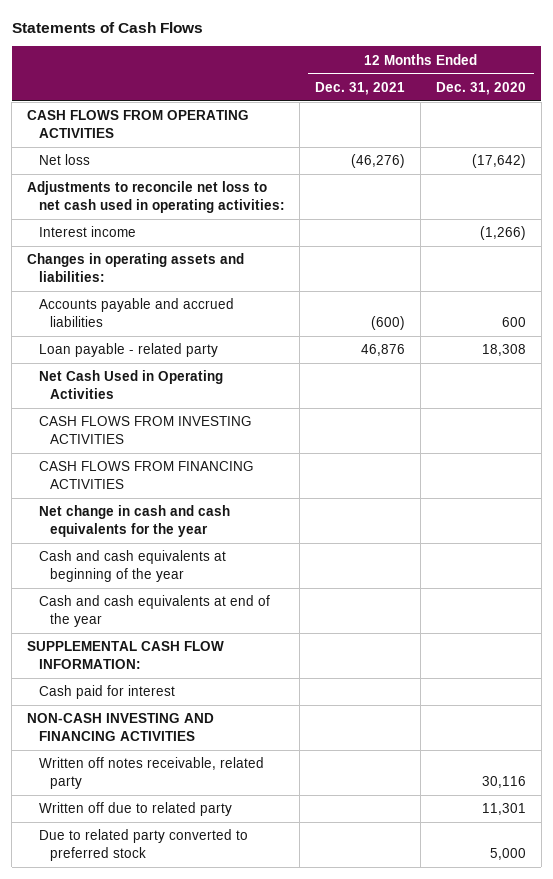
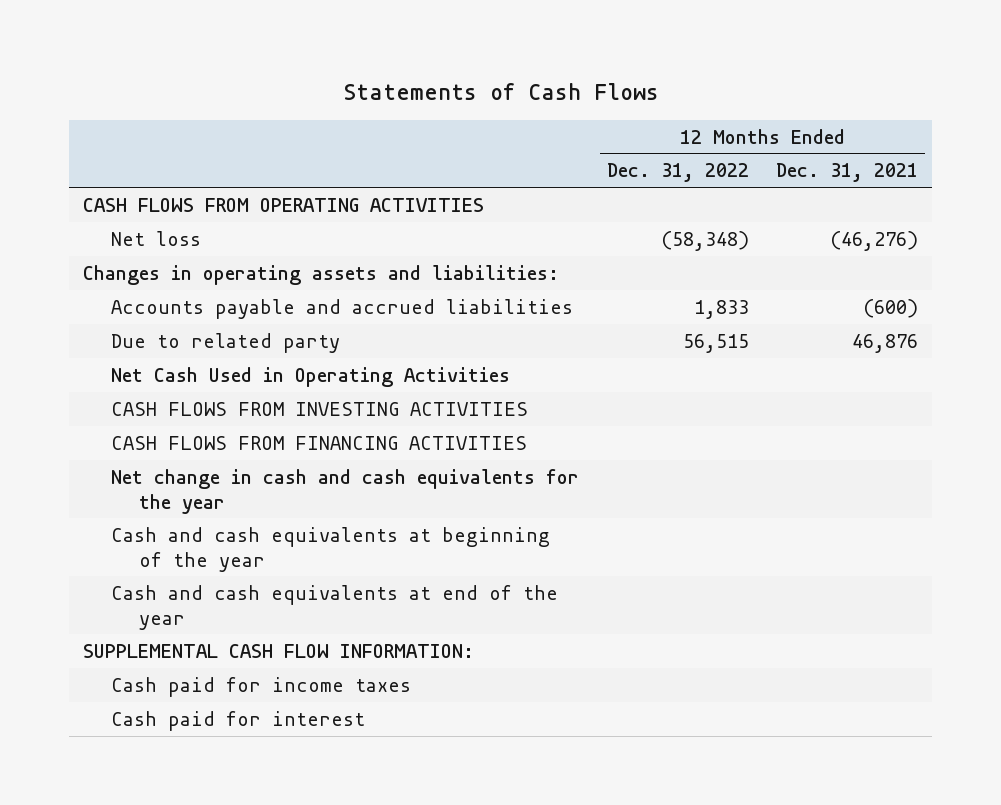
[435,81,526,95] Dec. 31, 2020 -> none
none -> [606,163,749,183] Dec. 31, 2022
[27,181,285,213] Adjustments to reconcile net loss to net cash used in operating activities: -> none
[38,226,136,238] Interest income -> none
[38,343,218,358] Loan payable - related party -> [110,332,340,353] Due to related party
none -> [110,676,411,697] Cash paid for income taxes
[27,713,215,741] NON-CASH INVESTING AND FINANCING ACTIVITIES -> none
[38,757,264,789] Written off notes receivable, related party -> none
[38,802,232,817] Written off due to related party -> none
[38,829,248,861] Due to related party converted to preferred stock -> none

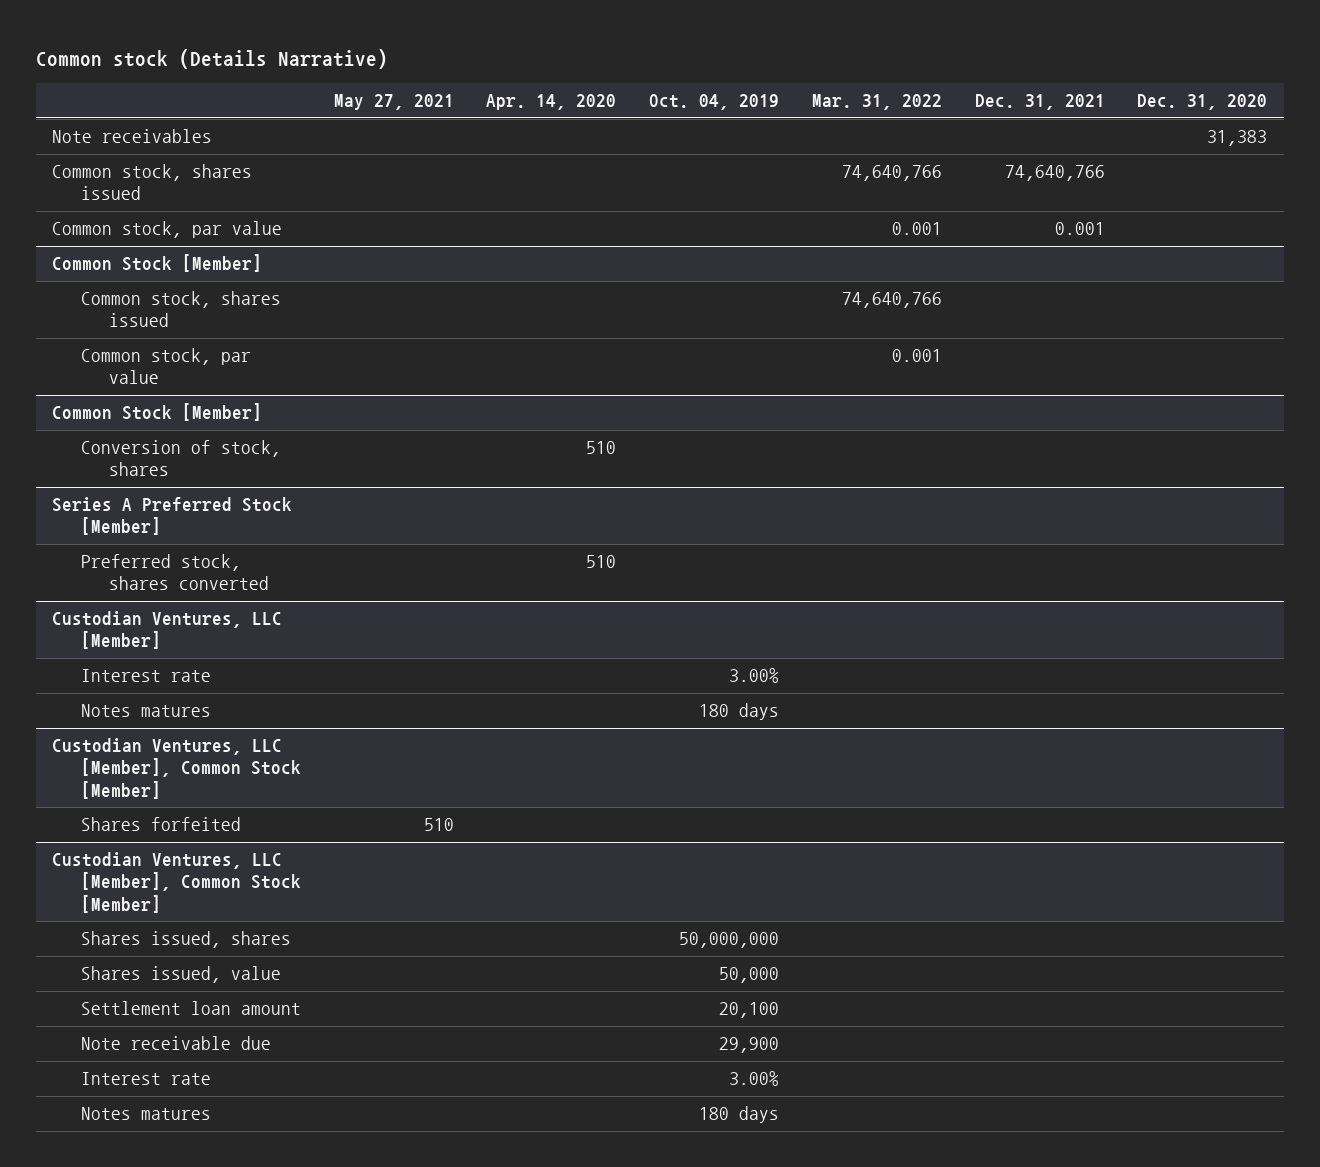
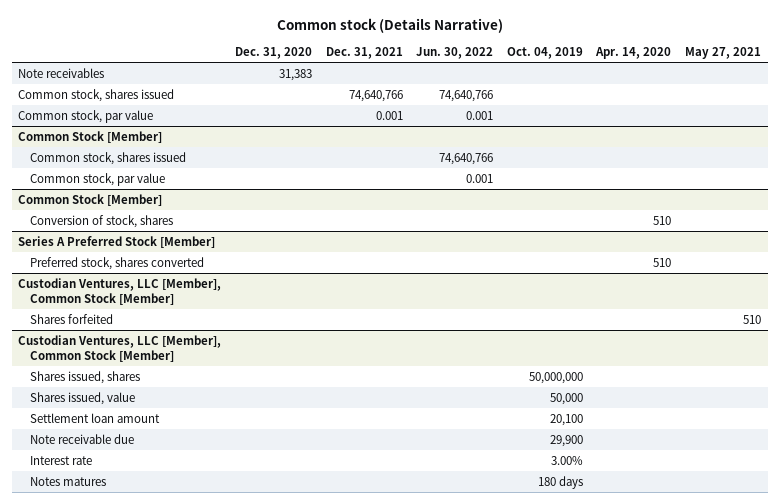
[811,94,942,111] Mar. 31, 2022 -> none
none -> [416,47,494,60] Jun. 30, 2022
[52,611,283,650] Custodian Ventures, LLC [Member] -> none
[80,669,211,683] Interest rate -> none
[80,704,211,718] Notes matures -> none

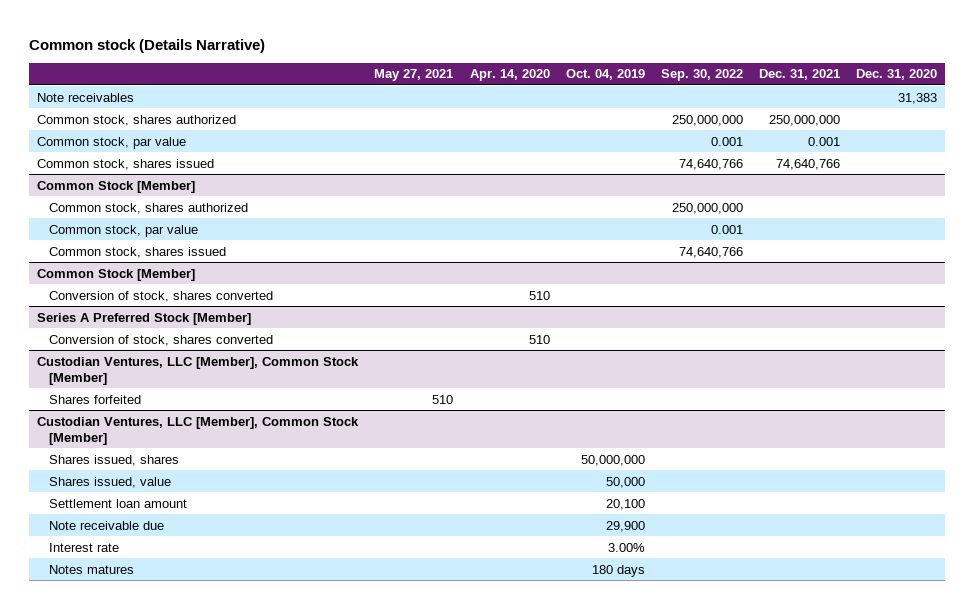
[416,47,494,60] Jun. 30, 2022 -> none
none -> [661,69,744,82] Sep. 30, 2022
none -> [37,114,237,126] Common stock, shares authorized
[18,88,175,102] Common stock, shares issued -> [37,158,215,170] Common stock, shares issued
none -> [48,202,248,214] Common stock, shares authorized
[30,151,187,165] Common stock, shares issued -> [48,246,226,258] Common stock, shares issued
[30,214,174,228] Conversion of stock, shares -> [48,290,273,302] Conversion of stock, shares converted
[30,256,205,270] Preferred stock, shares converted -> [48,334,273,346] Conversion of stock, shares converted

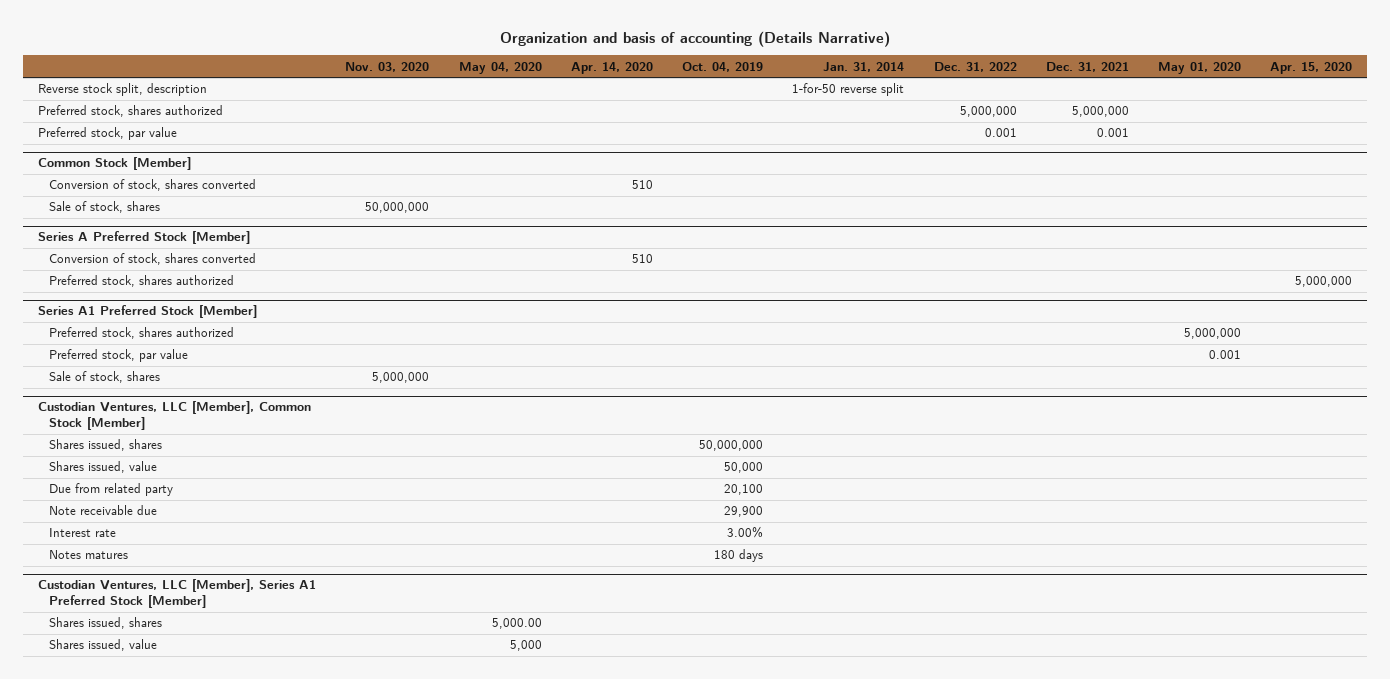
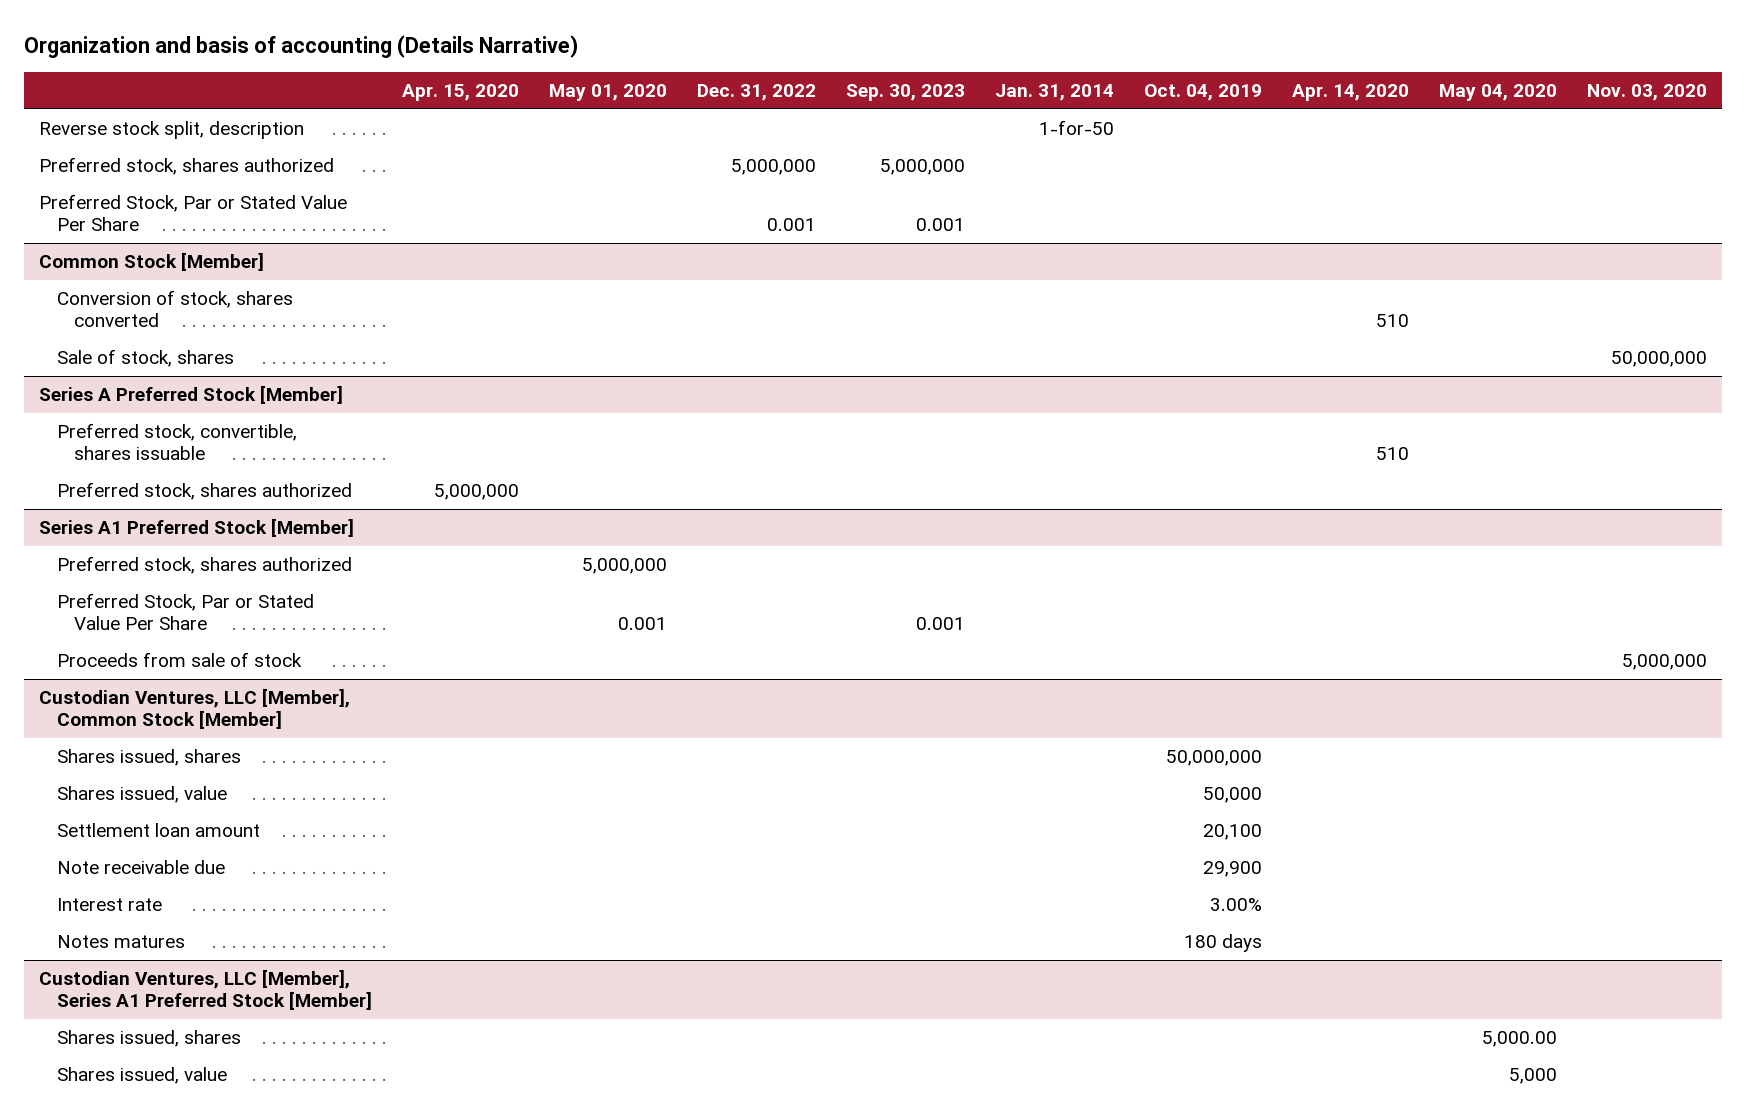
[1045,61,1129,72] Dec. 31, 2021 -> none
none -> [845,84,965,102] Sep. 30, 2023
[792,83,905,97] 1-for-50 reverse split -> [1038,120,1114,136] 1-for-50
[38,127,178,141] Preferred stock, par value -> [38,194,347,232] Preferred Stock, Par or Stated Value Per Share
[48,253,256,266] Conversion of stock, shares converted -> none
none -> [56,423,297,461] Preferred stock, convertible, shares issuable
[48,349,188,363] Preferred stock, par value -> [56,593,314,631] Preferred Stock, Par or Stated Value Per Share
[48,371,160,384] Sale of stock, shares -> [56,652,302,668] Proceeds from sale of stock
[48,483,173,497] Due from related party -> none
none -> [56,823,260,838] Settlement loan amount

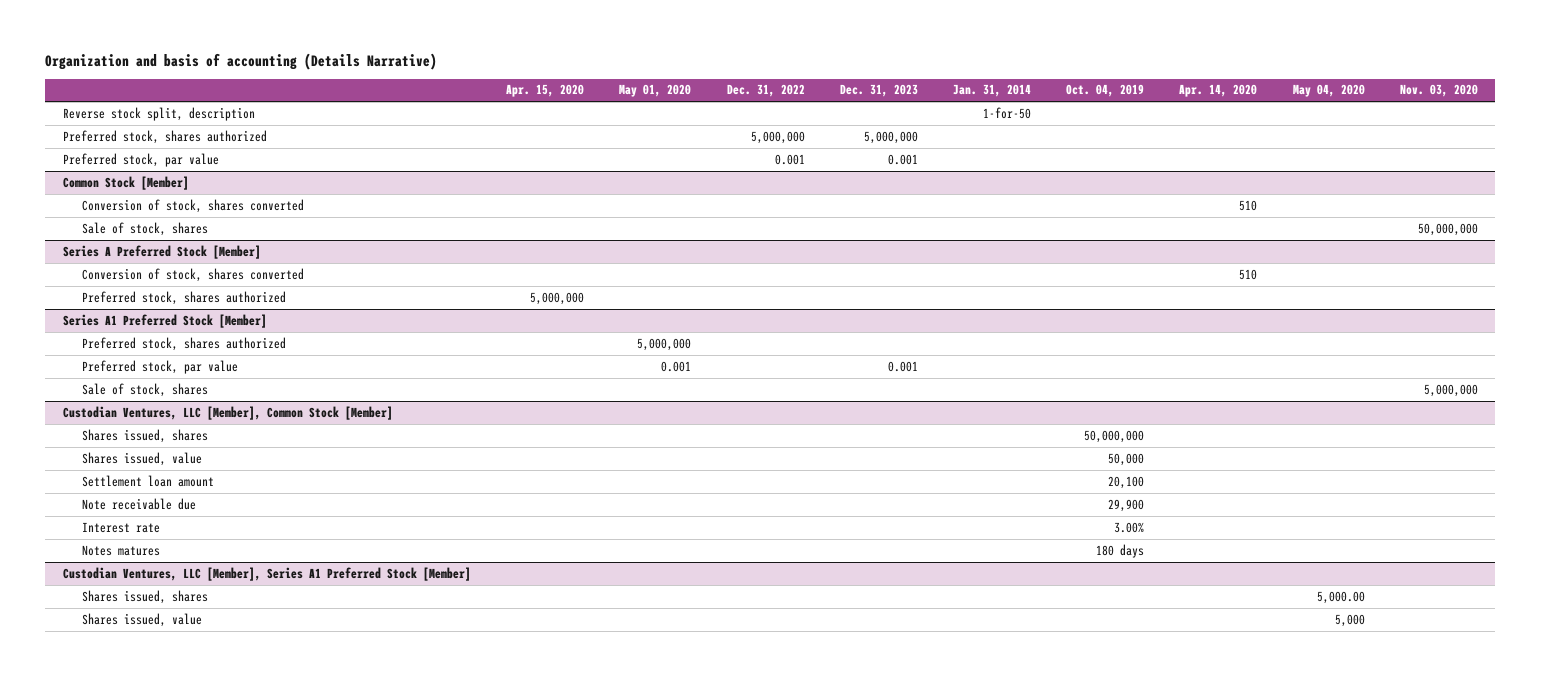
[845,84,965,102] Sep. 30, 2023 -> none
none -> [839,84,918,98] Dec. 31, 2023
[38,194,347,232] Preferred Stock, Par or Stated Value Per Share -> [62,152,219,167] Preferred stock, par value
[56,423,297,461] Preferred stock, convertible, shares issuable -> none
none -> [82,267,305,282] Conversion of stock, shares converted
[56,593,314,631] Preferred Stock, Par or Stated Value Per Share -> [82,359,239,374] Preferred stock, par value
[56,652,302,668] Proceeds from sale of stock -> [82,382,209,397] Sale of stock, shares

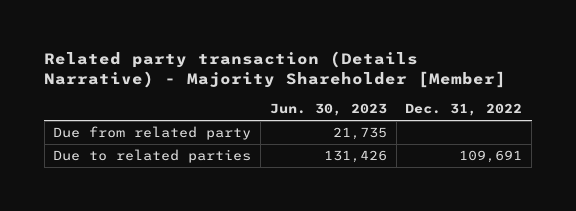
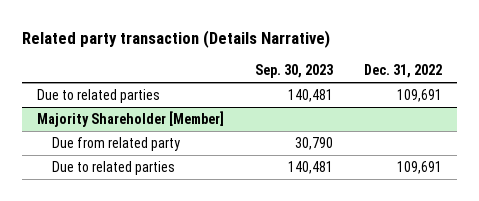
[44,51,507,89] Related party transaction (Details Narrative) - Majority Shareholder [Member] -> [22,30,331,49] Related party transaction (Details Narrative)
[269,103,387,117] Jun. 30, 2023 -> none
none -> [255,64,334,79] Sep. 30, 2023
[53,126,252,141] Due from related party -> none
none -> [37,110,225,127] Majority Shareholder [Member]
none -> [52,136,181,151] Due from related party
none -> [52,160,176,175] Due to related parties

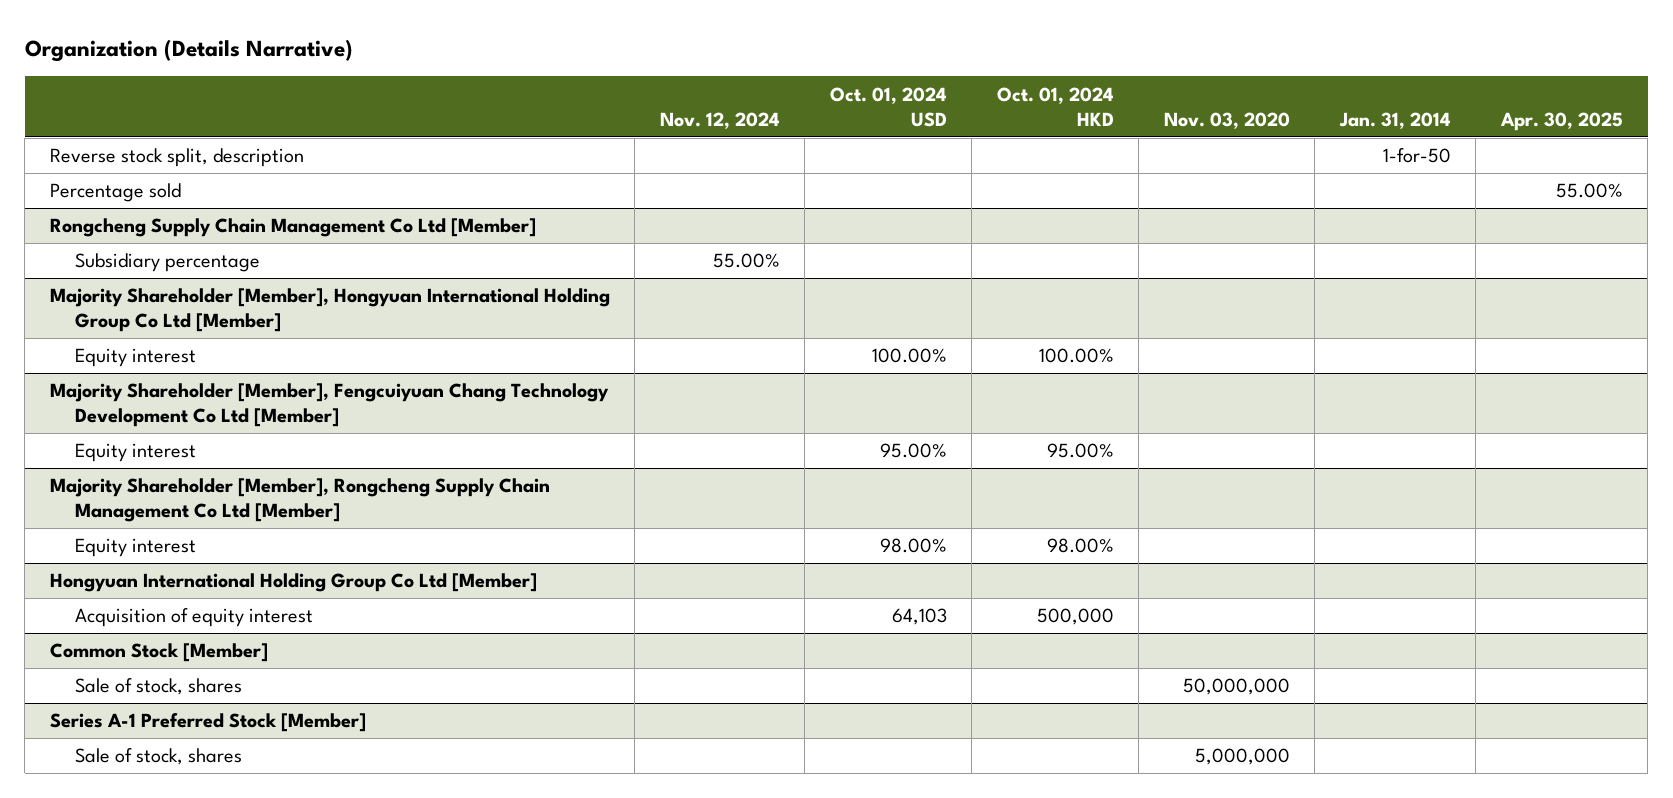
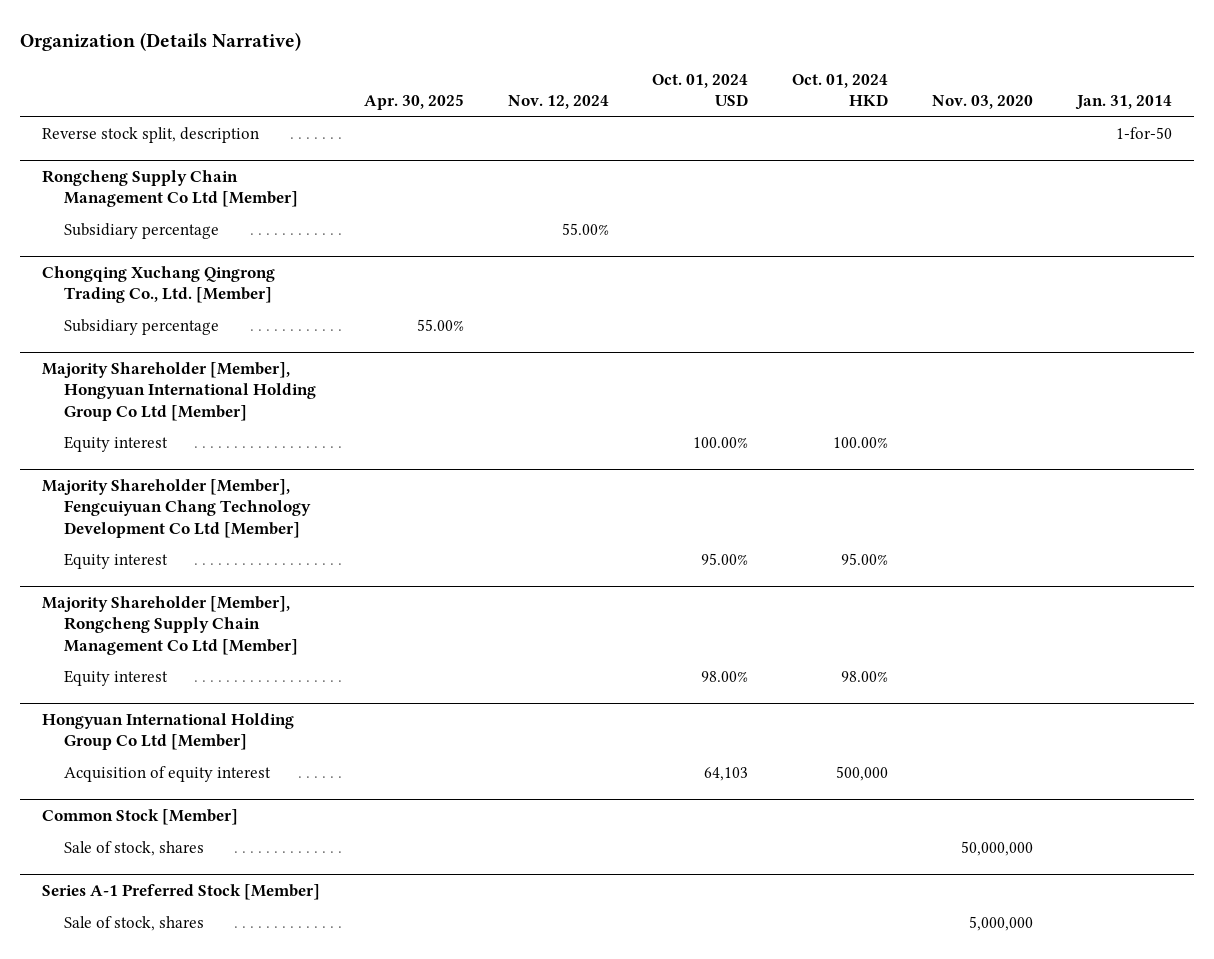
[49,183,181,203] Percentage sold -> none
none -> [42,266,276,304] Chongqing Xuchang Qingrong Trading Co., Ltd. [Member]
none -> [63,319,219,336] Subsidiary percentage

